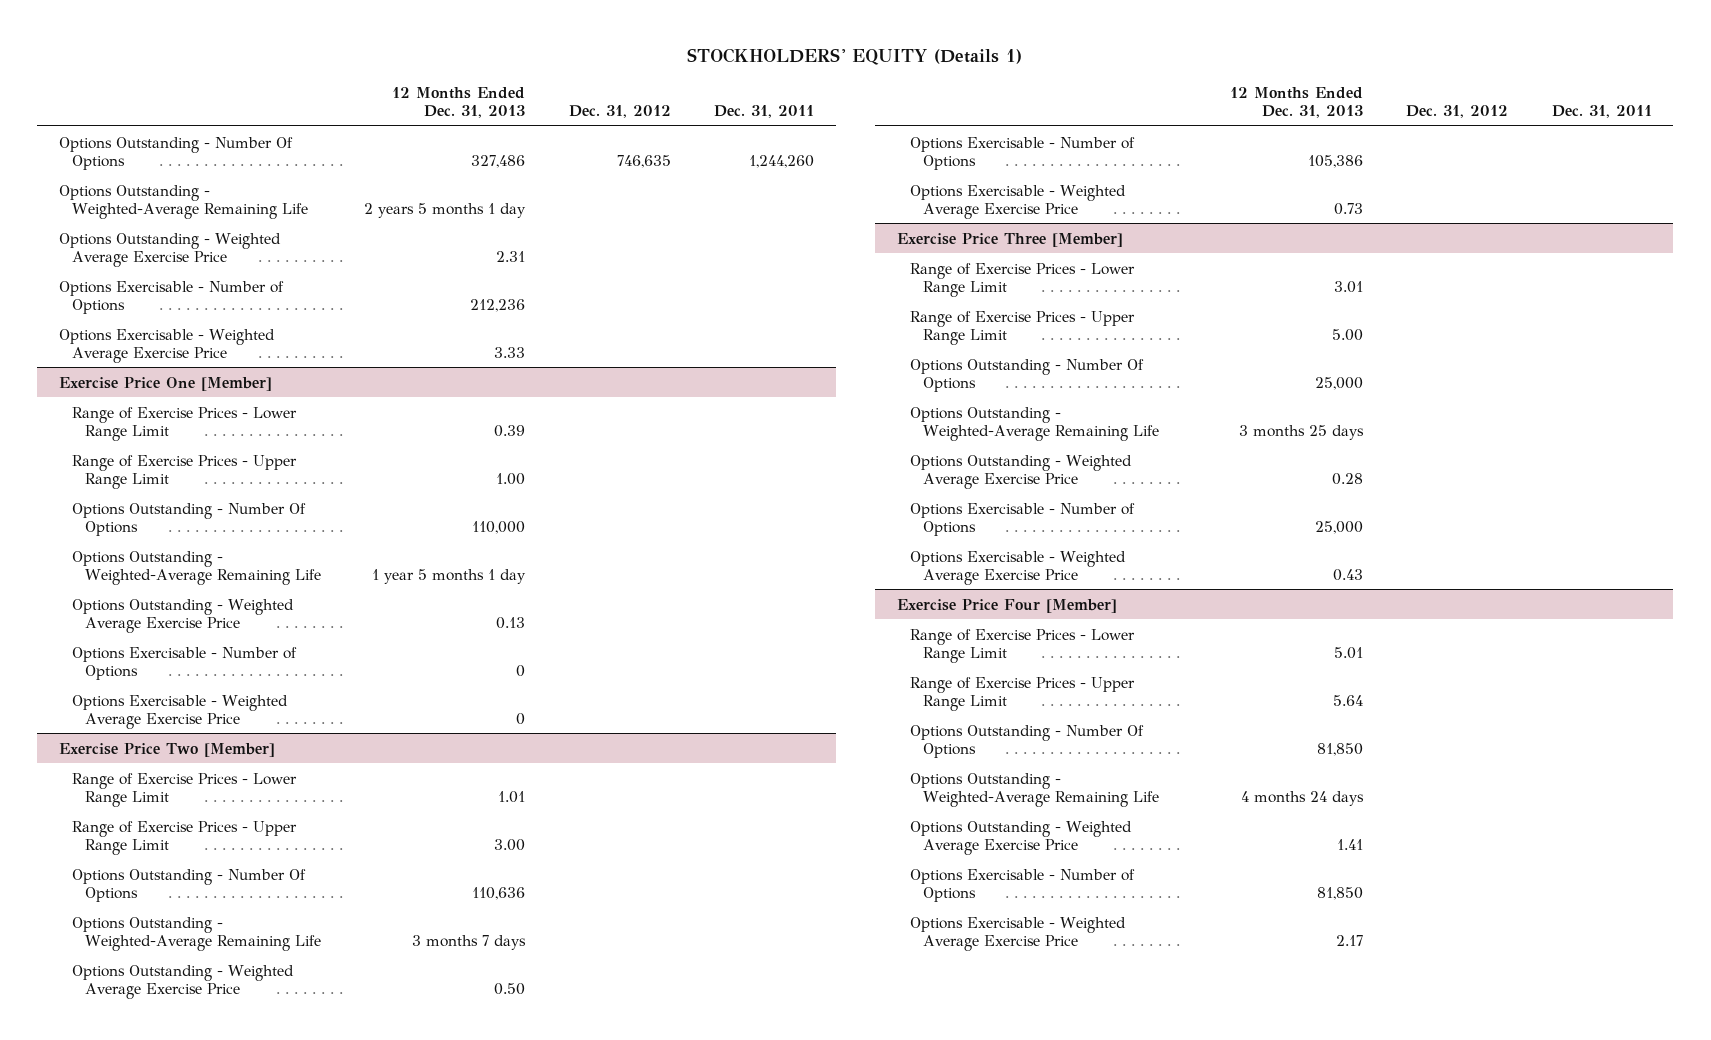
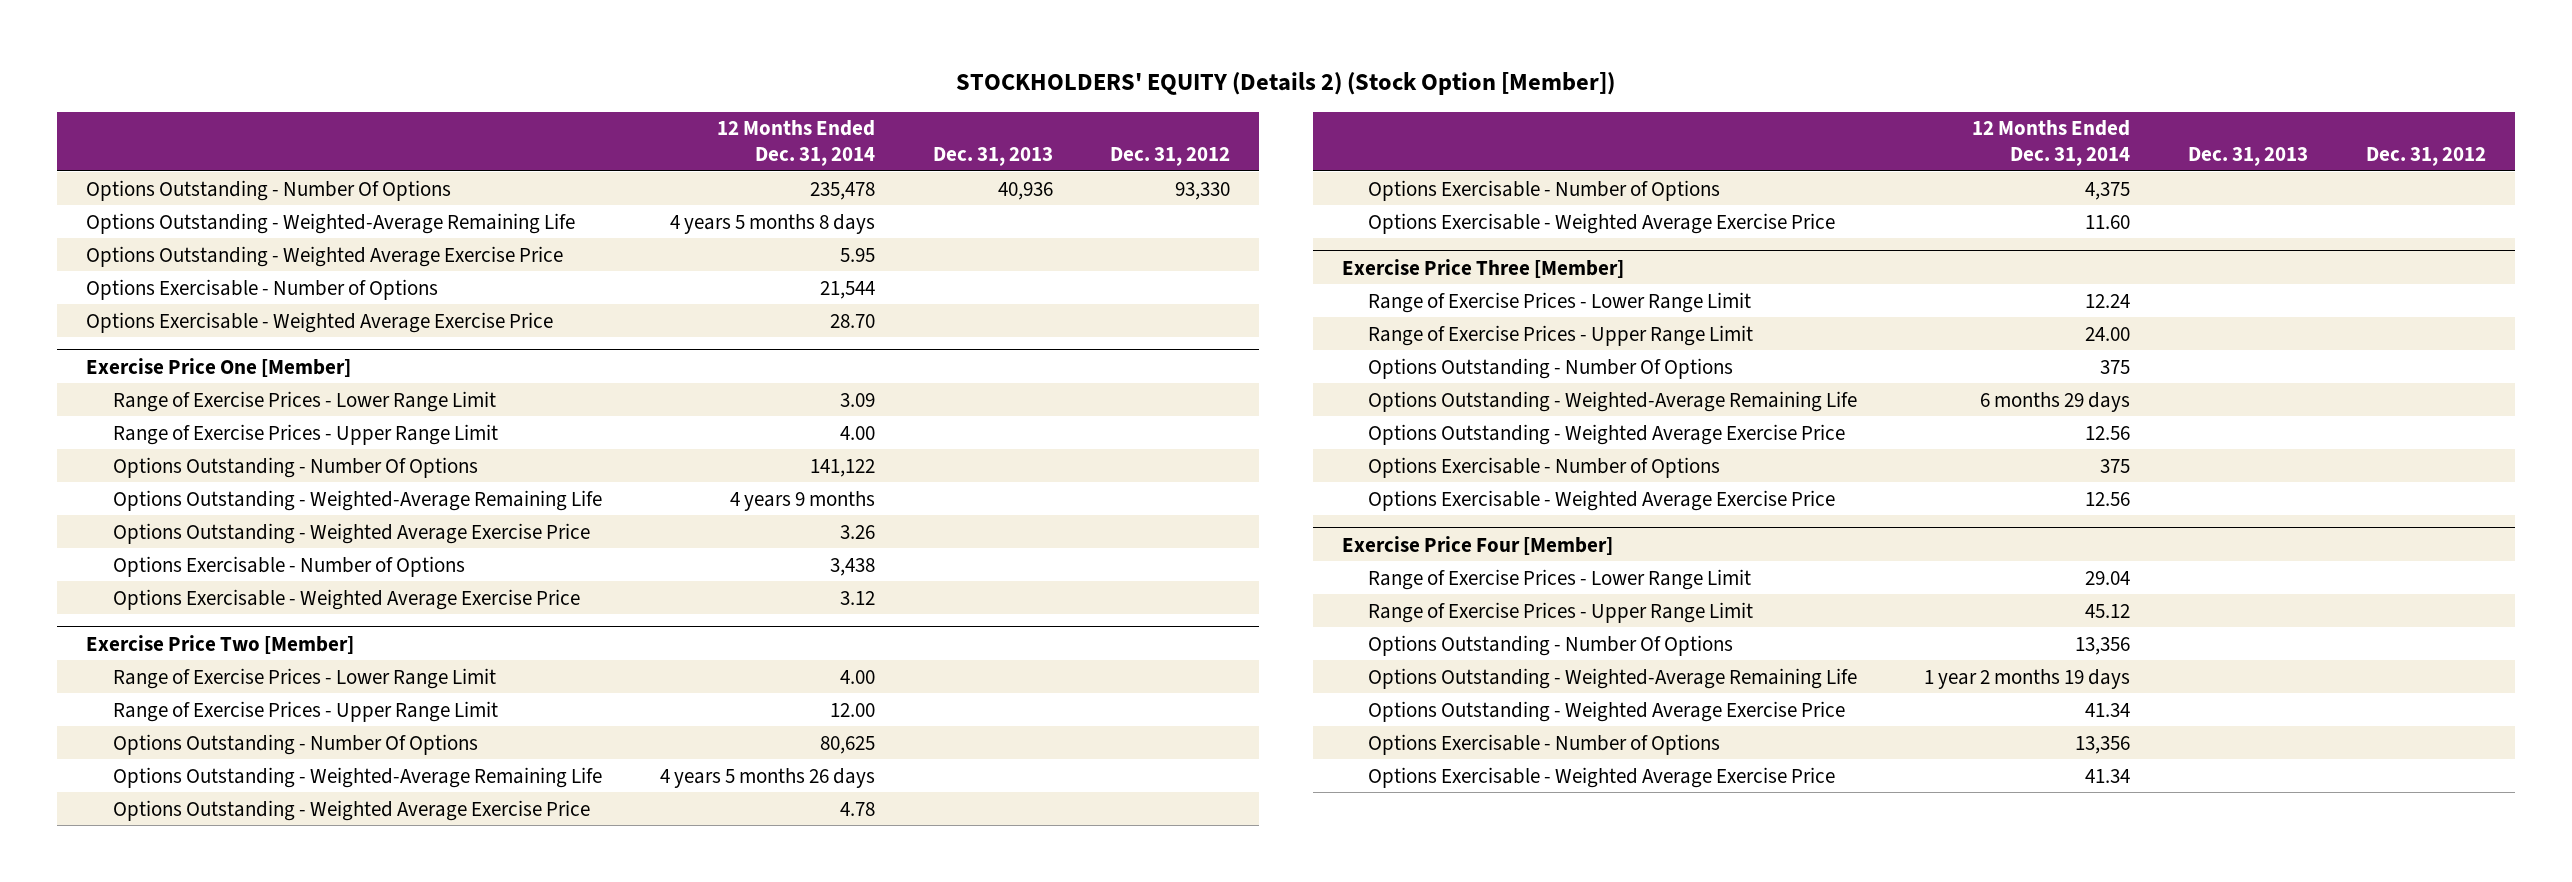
[687,47,1023,65] STOCKHOLDERS' EQUITY (Details 1) -> [956,72,1616,96] STOCKHOLDERS' EQUITY (Details 2) (Stock Option [Member])
[392,86,526,118] 12 Months Ended Dec. 31, 2013 -> none
[714,104,815,118] Dec. 31, 2011 -> none
none -> [716,120,875,167] 12 Months Ended Dec. 31, 2014
none -> [932,147,1053,167] Dec. 31, 2013
[616,154,671,168] 746,635 -> [1175,181,1231,200] 93,330

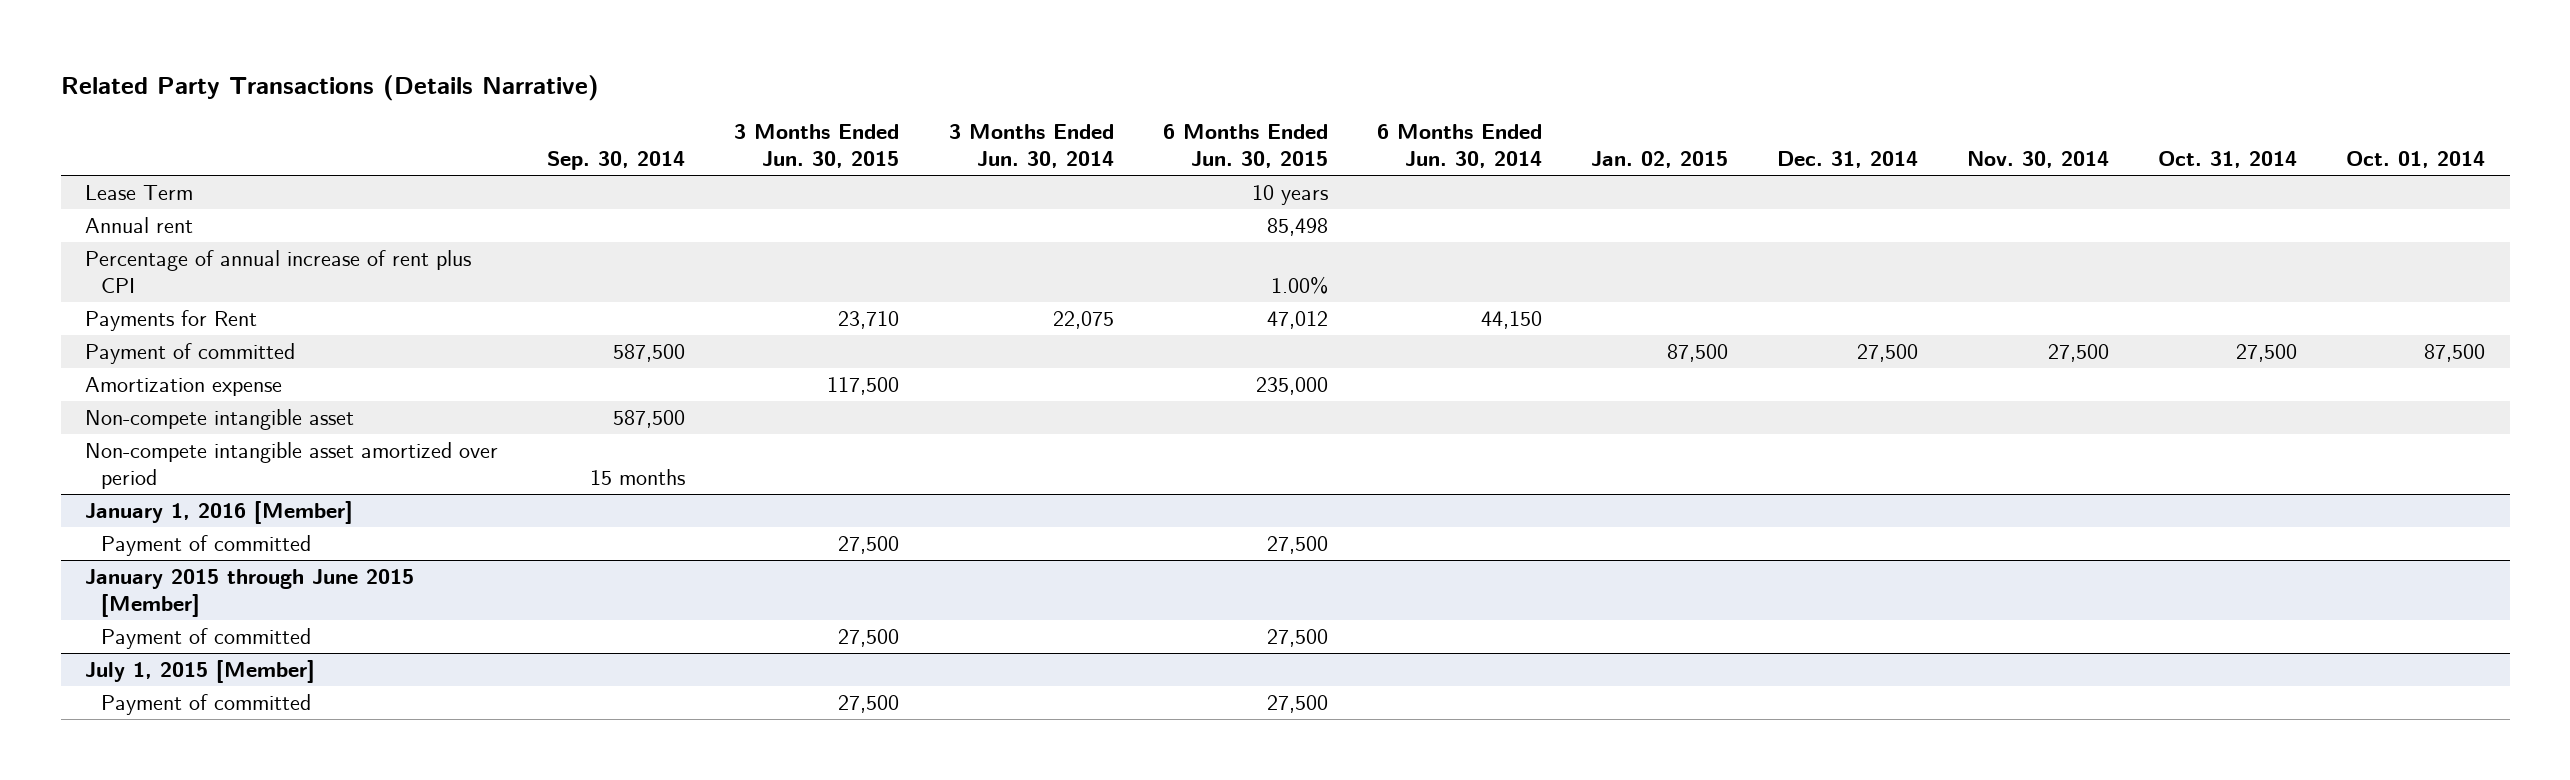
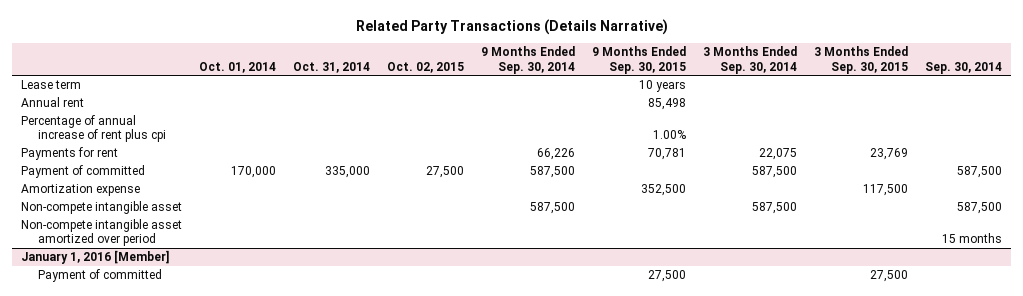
[734,124,900,169] 3 Months Ended Jun. 30, 2015 -> none
[948,124,1114,169] 3 Months Ended Jun. 30, 2014 -> none
[1162,124,1328,169] 6 Months Ended Jun. 30, 2015 -> none
[1376,124,1542,169] 6 Months Ended Jun. 30, 2014 -> none
[1590,151,1728,169] Jan. 02, 2015 -> none
[1776,151,1918,169] Dec. 31, 2014 -> none
[1966,151,2109,169] Nov. 30, 2014 -> none
none -> [387,61,465,73] Oct. 02, 2015
none -> [481,46,576,74] 9 Months Ended Sep. 30, 2014
none -> [592,46,687,74] 9 Months Ended Sep. 30, 2015
none -> [703,46,798,74] 3 Months Ended Sep. 30, 2014
none -> [814,46,909,74] 3 Months Ended Sep. 30, 2015
[85,184,194,200] Lease Term -> [20,80,81,90] Lease term
[85,249,472,293] Percentage of annual increase of rent plus CPI -> [20,115,167,143] Percentage of annual increase of rent plus cpi
[85,309,258,331] Payments for Rent -> [20,147,118,161] Payments for rent
[2236,343,2298,362] 27,500 -> [325,166,371,179] 335,000
[2424,343,2486,362] 87,500 -> [231,166,277,179] 170,000
[85,568,415,617] January 2015 through June 2015 [Member] -> none
[100,627,311,649] Payment of committed -> none
[85,659,316,683] July 1, 2015 [Member] -> none
[100,693,311,715] Payment of committed -> none

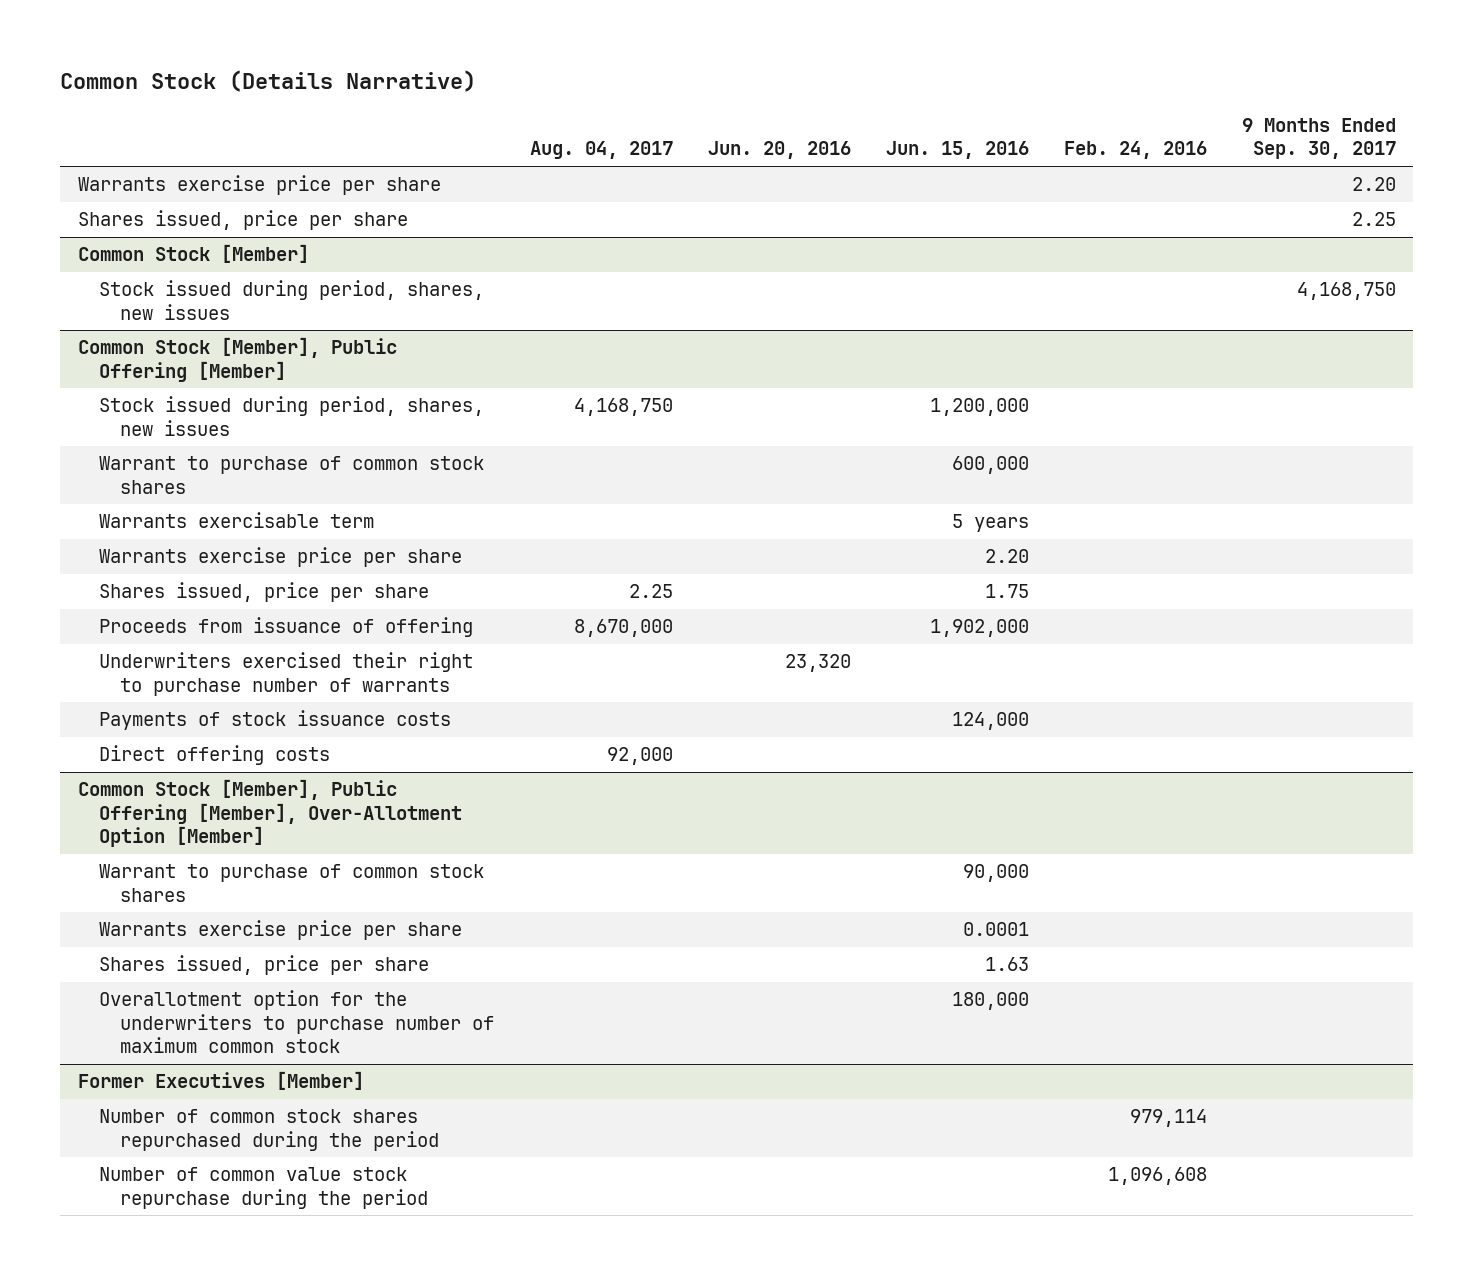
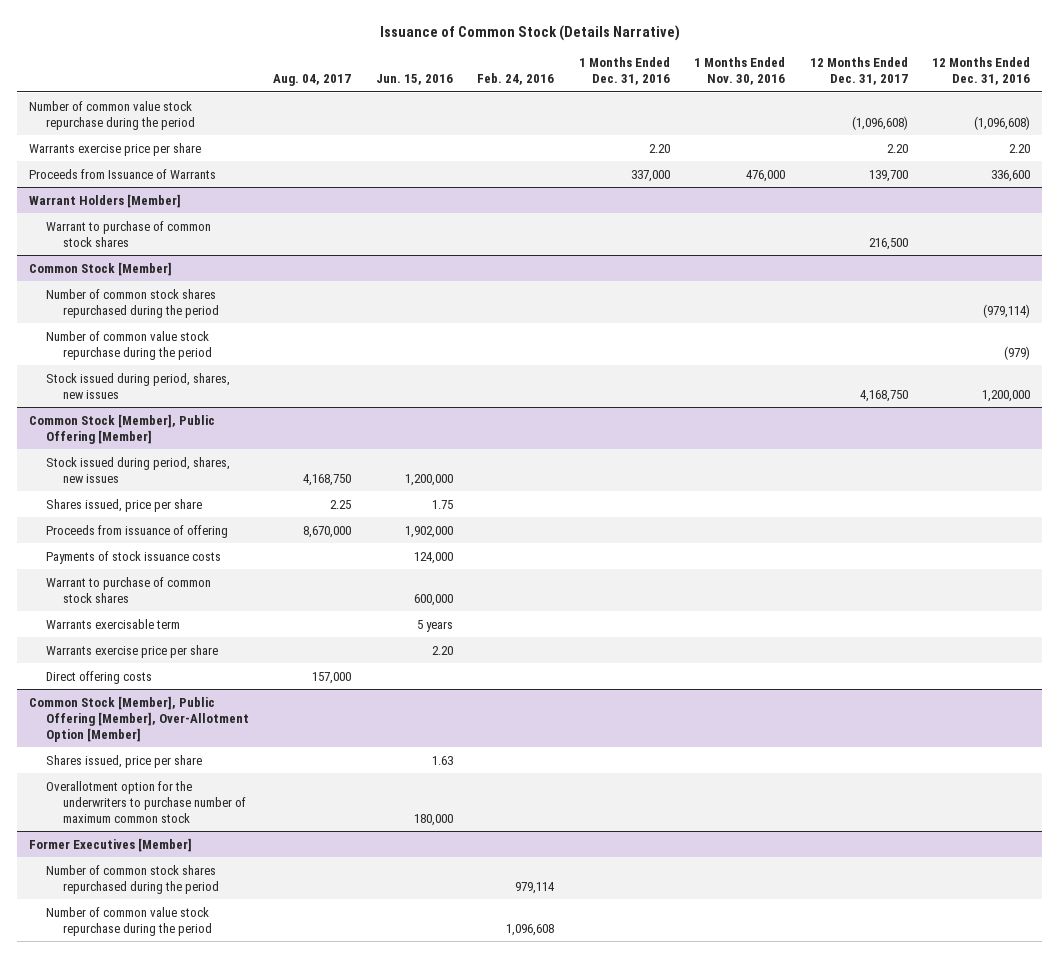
[60,70,477,93] Common Stock (Details Narrative) -> [379,24,680,41] Issuance of Common Stock (Details Narrative)
[707,141,851,160] Jun. 20, 2016 -> none
[1241,118,1396,160] 9 Months Ended Sep. 30, 2017 -> none
none -> [578,56,670,86] 1 Months Ended Dec. 31, 2016
none -> [694,56,786,86] 1 Months Ended Nov. 30, 2016
none -> [809,56,908,86] 12 Months Ended Dec. 31, 2017
none -> [931,56,1030,86] 12 Months Ended Dec. 31, 2016
none -> [29,100,196,130] Number of common value stock repurchase during the period
[77,210,408,231] Shares issued, price per share -> none
none -> [29,168,217,179] Proceeds from Issuance of Warrants
none -> [29,193,182,208] Warrant Holders [Member]
none -> [46,220,212,247] Warrant to purchase of common stock shares
none -> [46,288,220,318] Number of common stock shares repurchased during the period
none -> [46,330,213,360] Number of common value stock repurchase during the period
[99,652,474,696] Underwriters exercised their right to purchase number of warrants -> none
[99,456,485,494] Warrant to purchase of common stock shares -> [46,576,212,603] Warrant to purchase of common stock shares
[99,512,375,529] Warrants exercisable term -> [46,618,181,629] Warrants exercisable term
[99,547,463,568] Warrants exercise price per share -> [46,644,219,658] Warrants exercise price per share
[606,747,673,766] 92,000 -> [312,671,352,684] 157,000
[99,864,485,902] Warrant to purchase of common stock shares -> none
[99,920,463,941] Warrants exercise price per share -> none

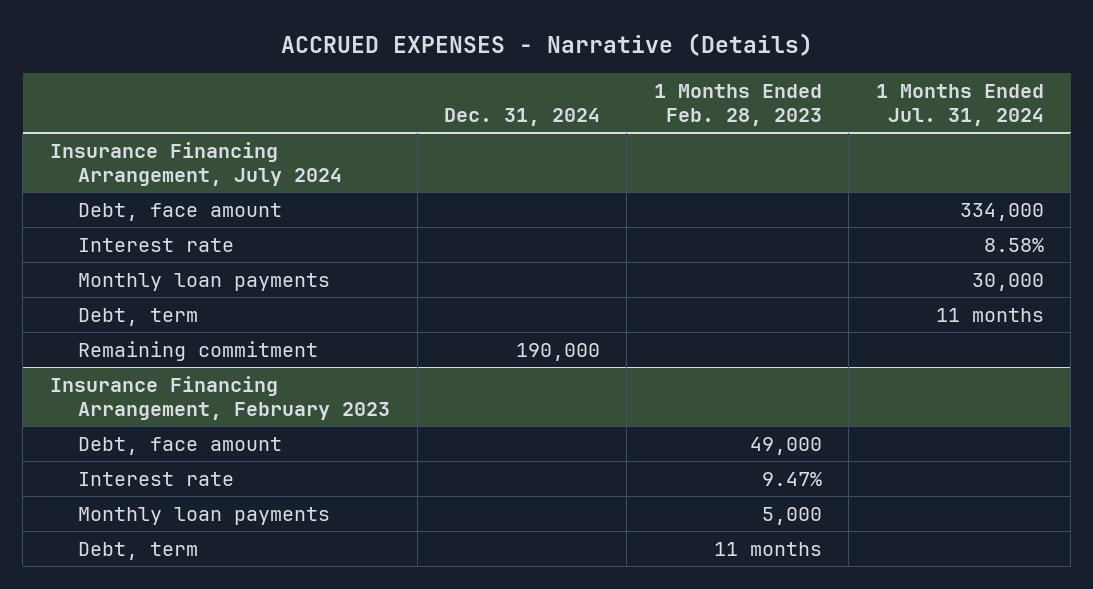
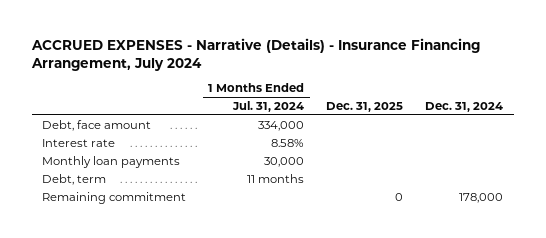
[280,33,813,57] ACCRUED EXPENSES - Narrative (Details) -> [30,37,480,71] ACCRUED EXPENSES - Narrative (Details) - Insurance Financing Arrangement, July 2024
[653,83,822,127] 1 Months Ended Feb. 28, 2023 -> none
none -> [326,102,404,113] Dec. 31, 2025
[49,141,343,186] Insurance Financing Arrangement, July 2024 -> none
[49,375,391,420] Insurance Financing Arrangement, February 2023 -> none
[78,436,283,455] Debt, face amount -> none
[78,471,235,486] Interest rate -> none
[78,506,331,525] Monthly loan payments -> none
[78,541,199,560] Debt, term -> none
[516,342,601,361] 190,000 -> [459,192,504,203] 178,000

